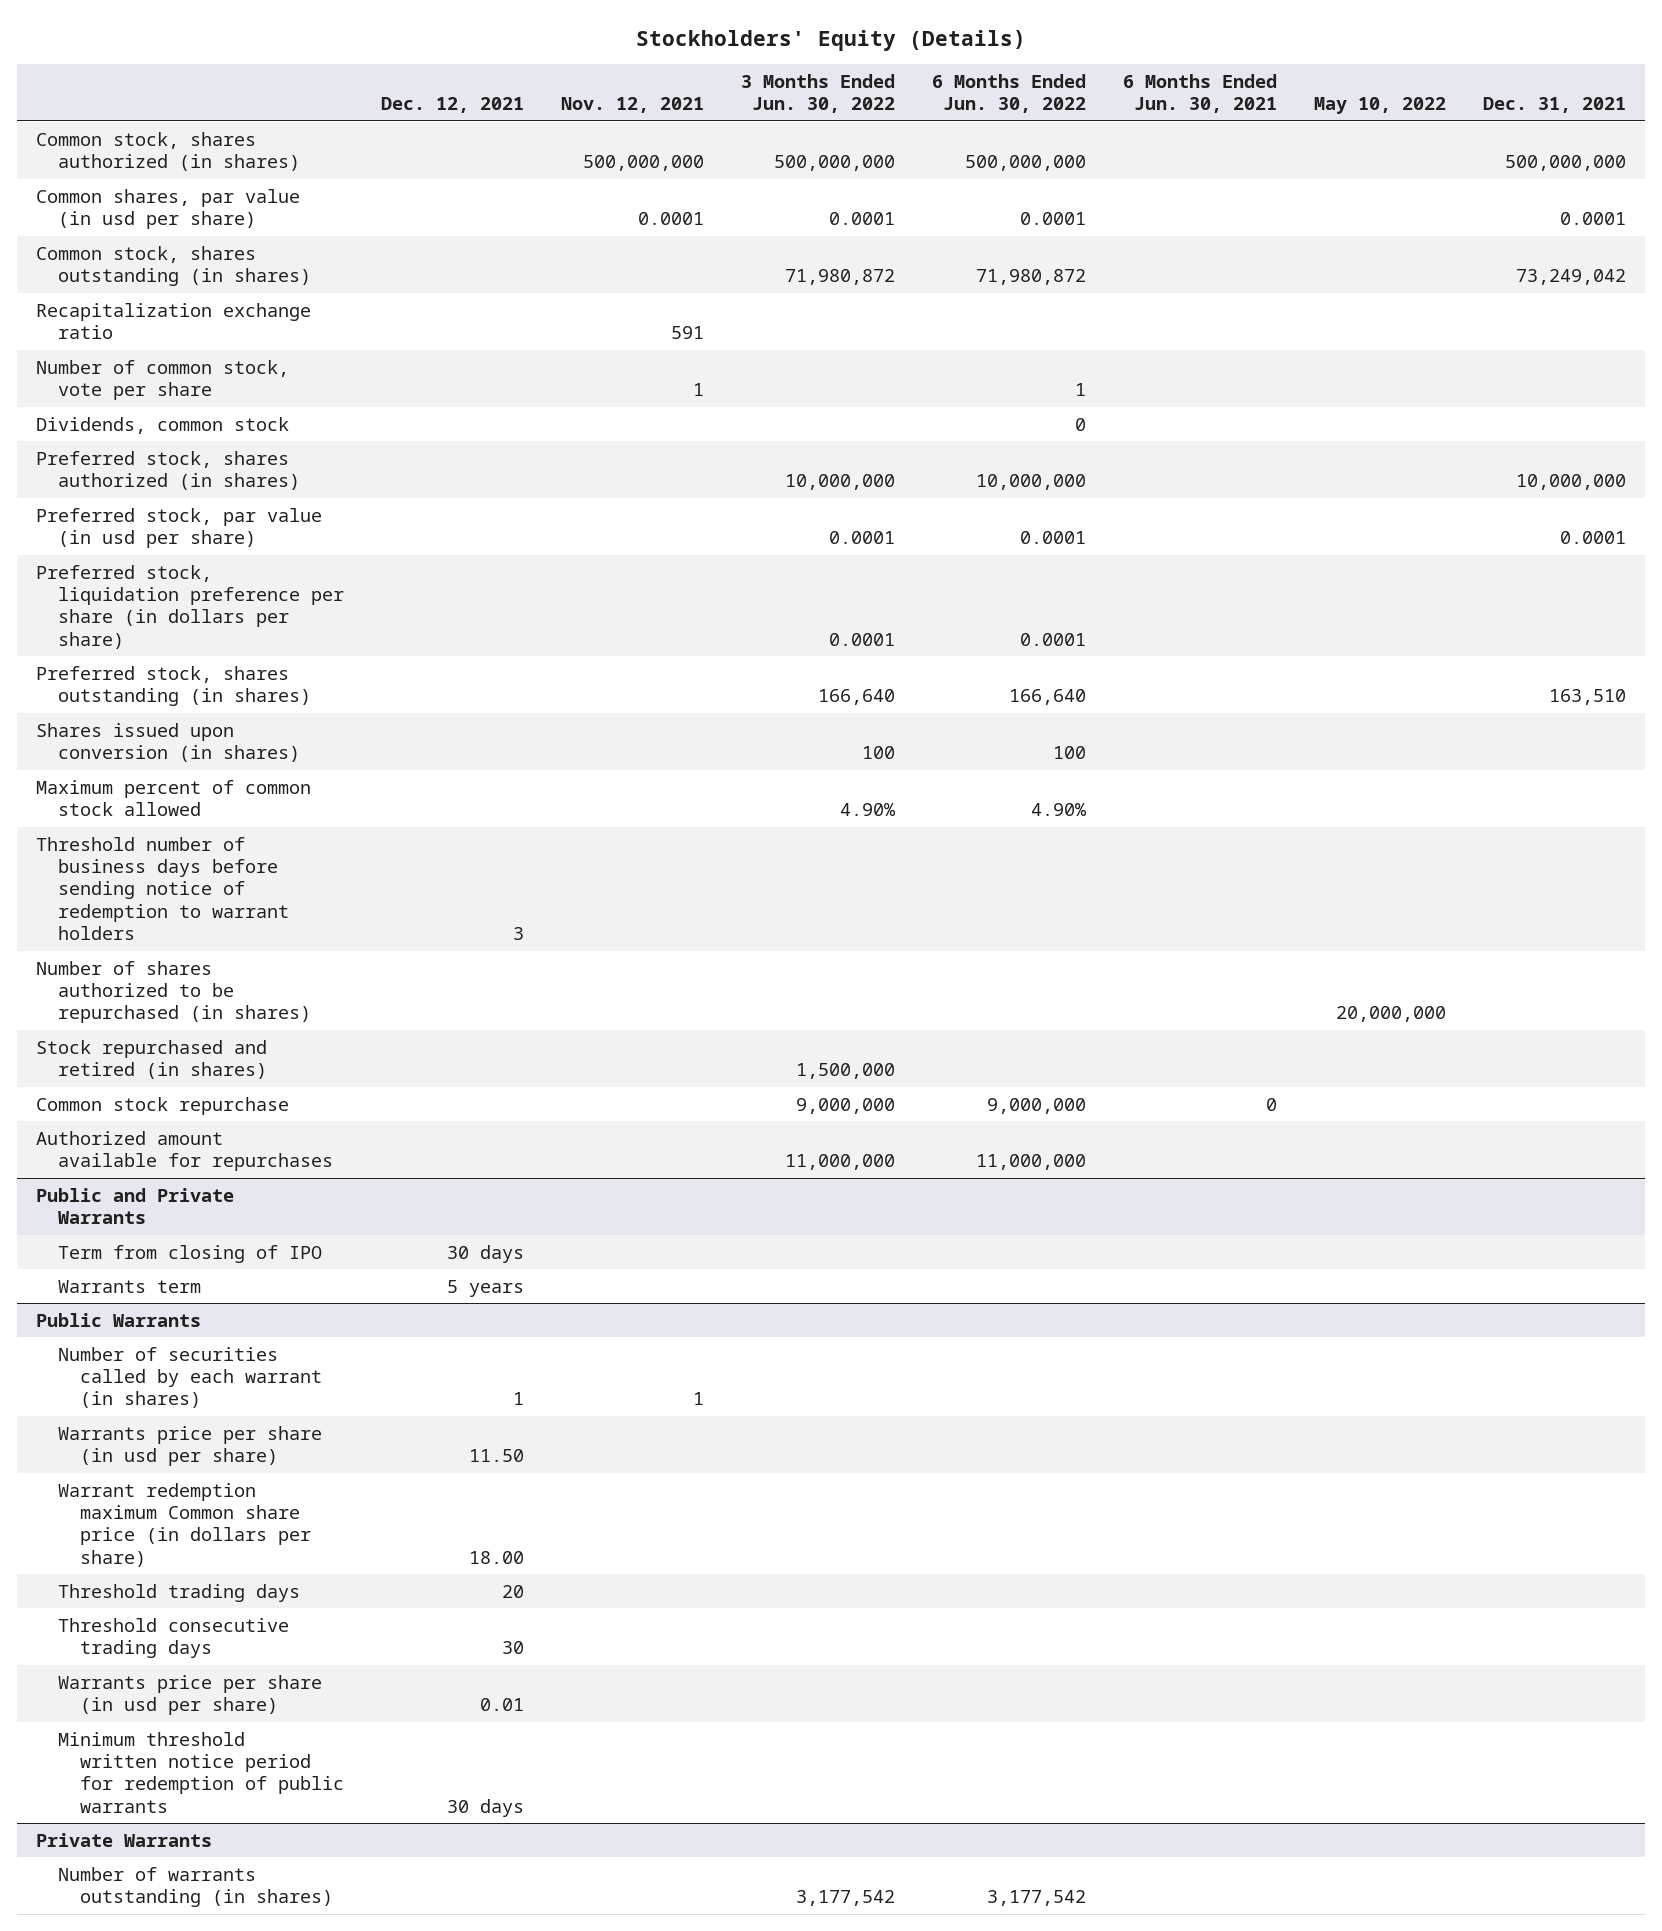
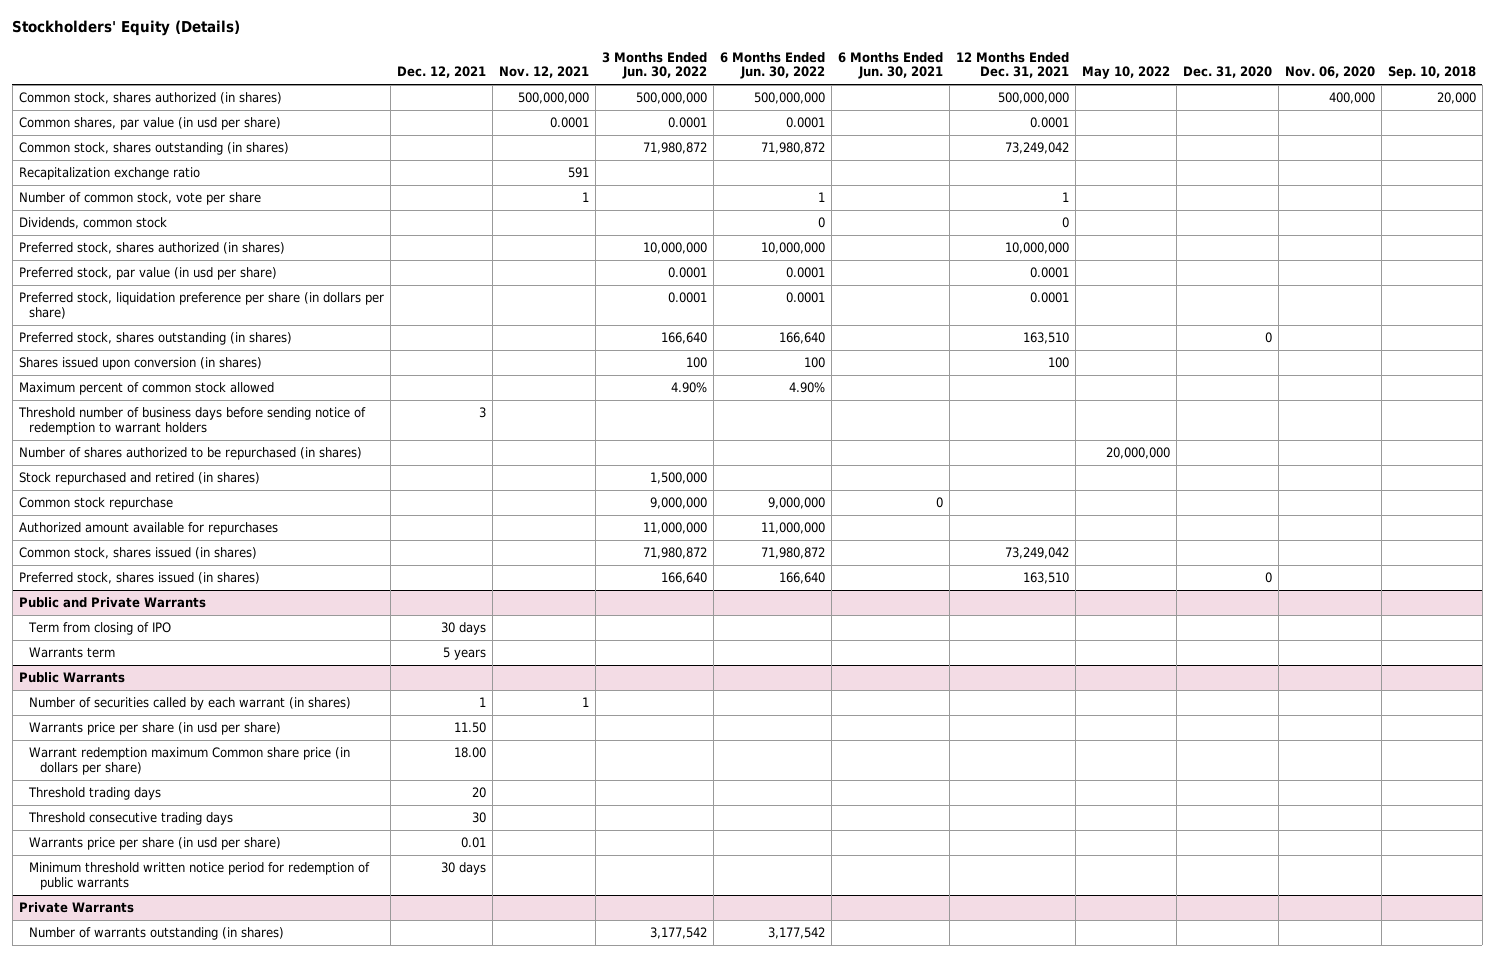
[1483,97,1627,114] Dec. 31, 2021 -> none
none -> [955,51,1069,79] 12 Months Ended Dec. 31, 2021
none -> [1182,66,1272,79] Dec. 31, 2020
none -> [1284,66,1375,79] Nov. 06, 2020
none -> [1387,66,1476,80] Sep. 10, 2018
none -> [18,547,257,560] Common stock, shares issued (in shares)
none -> [18,572,260,585] Preferred stock, shares issued (in shares)

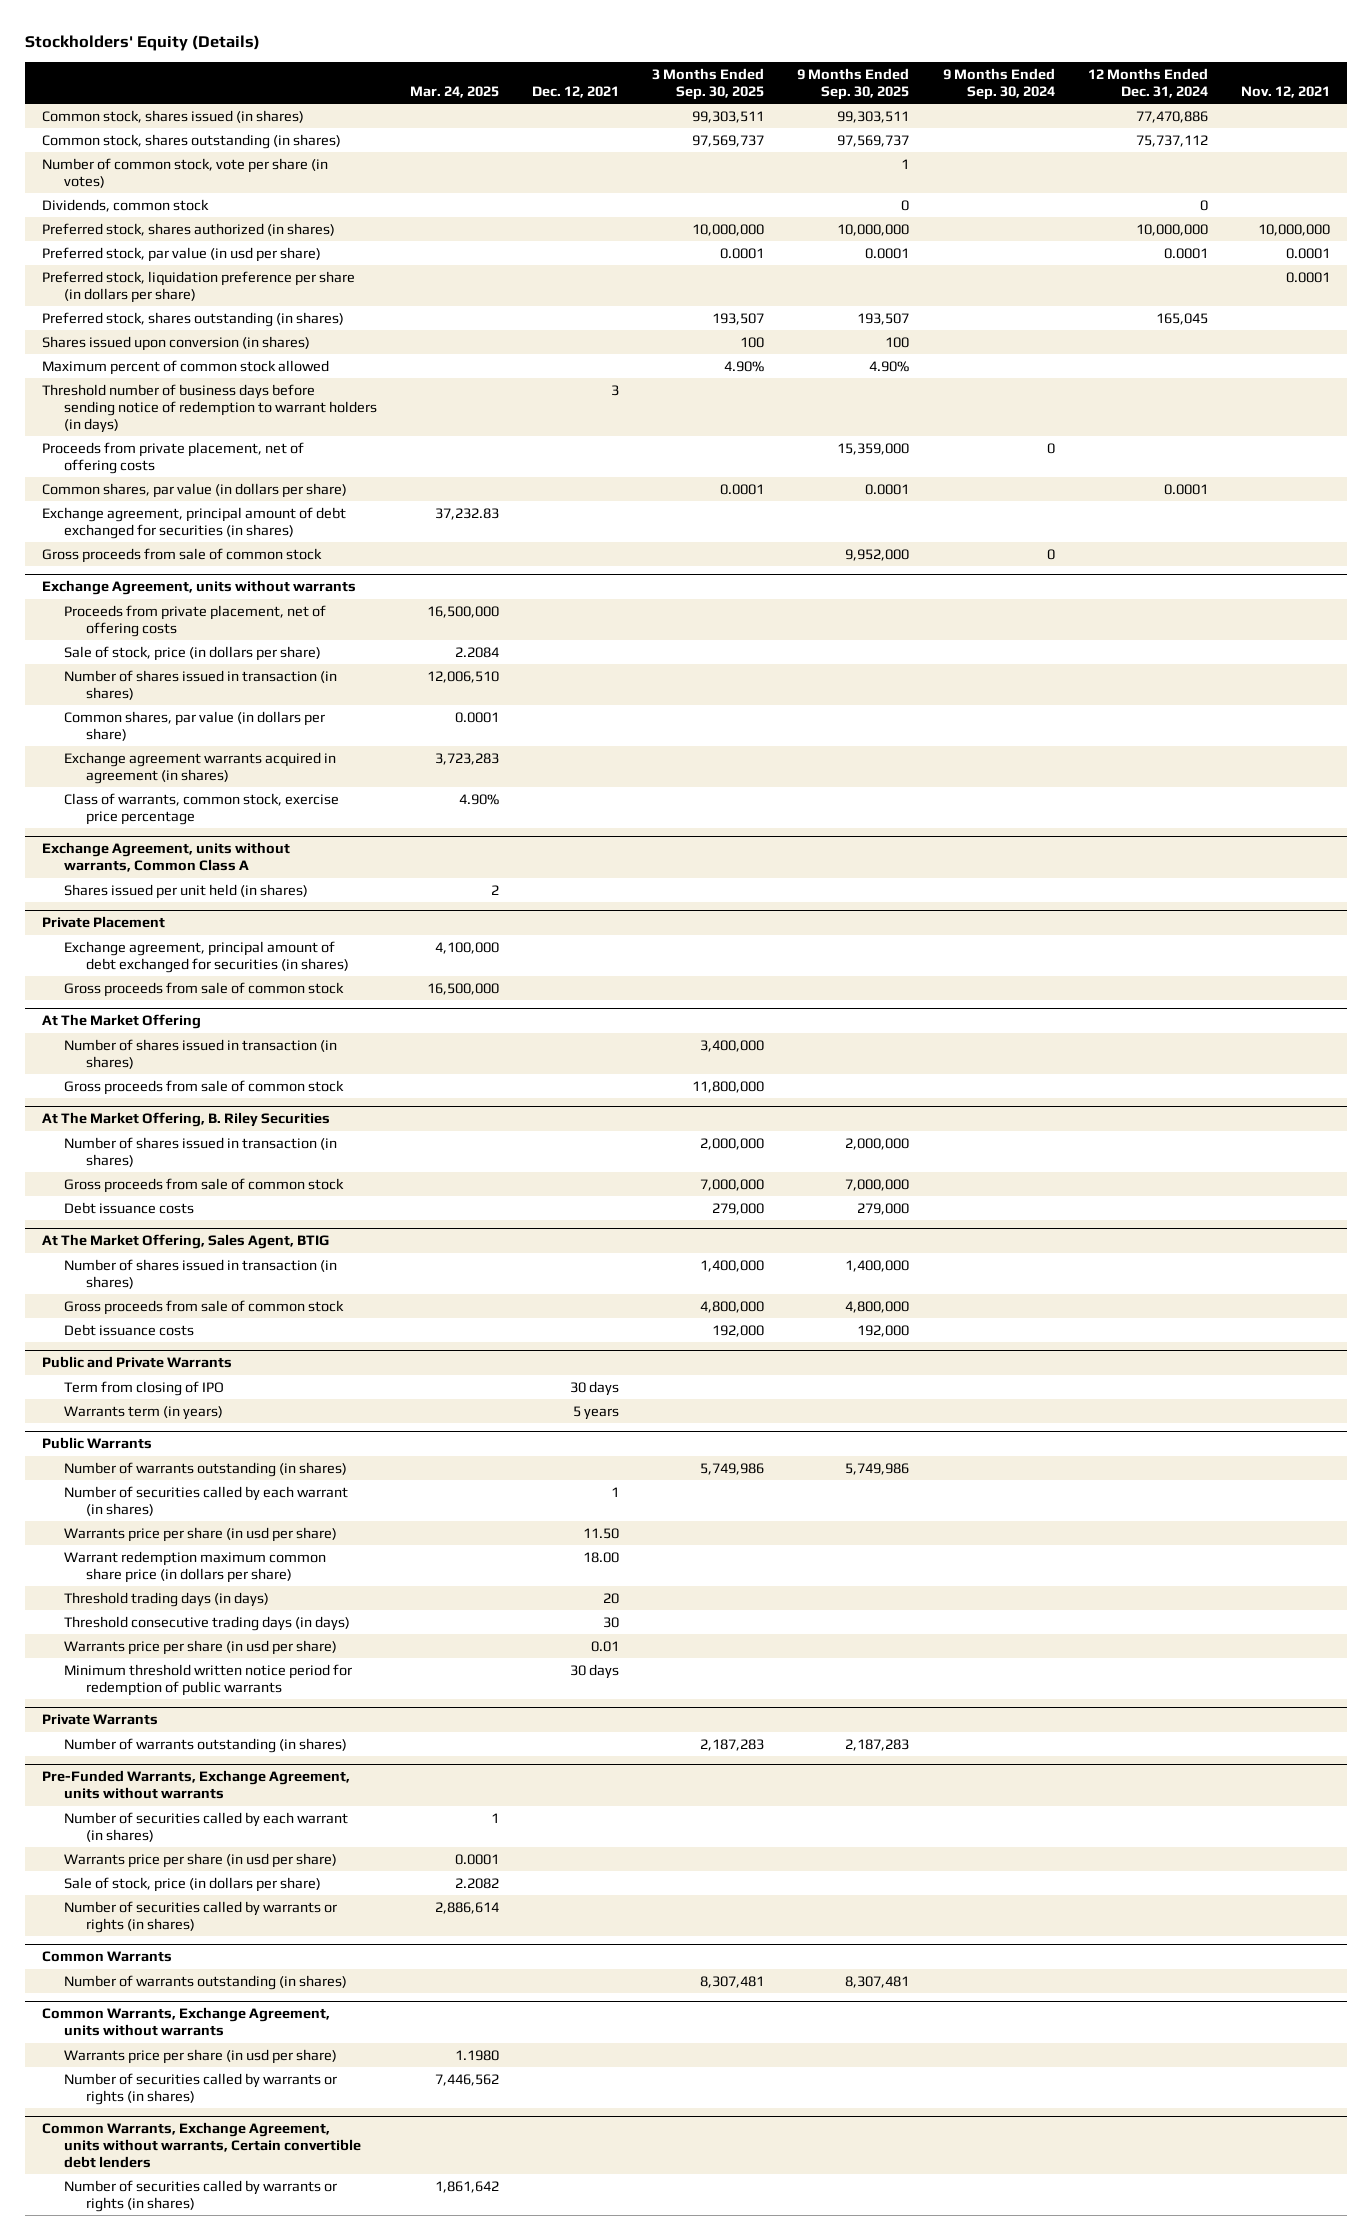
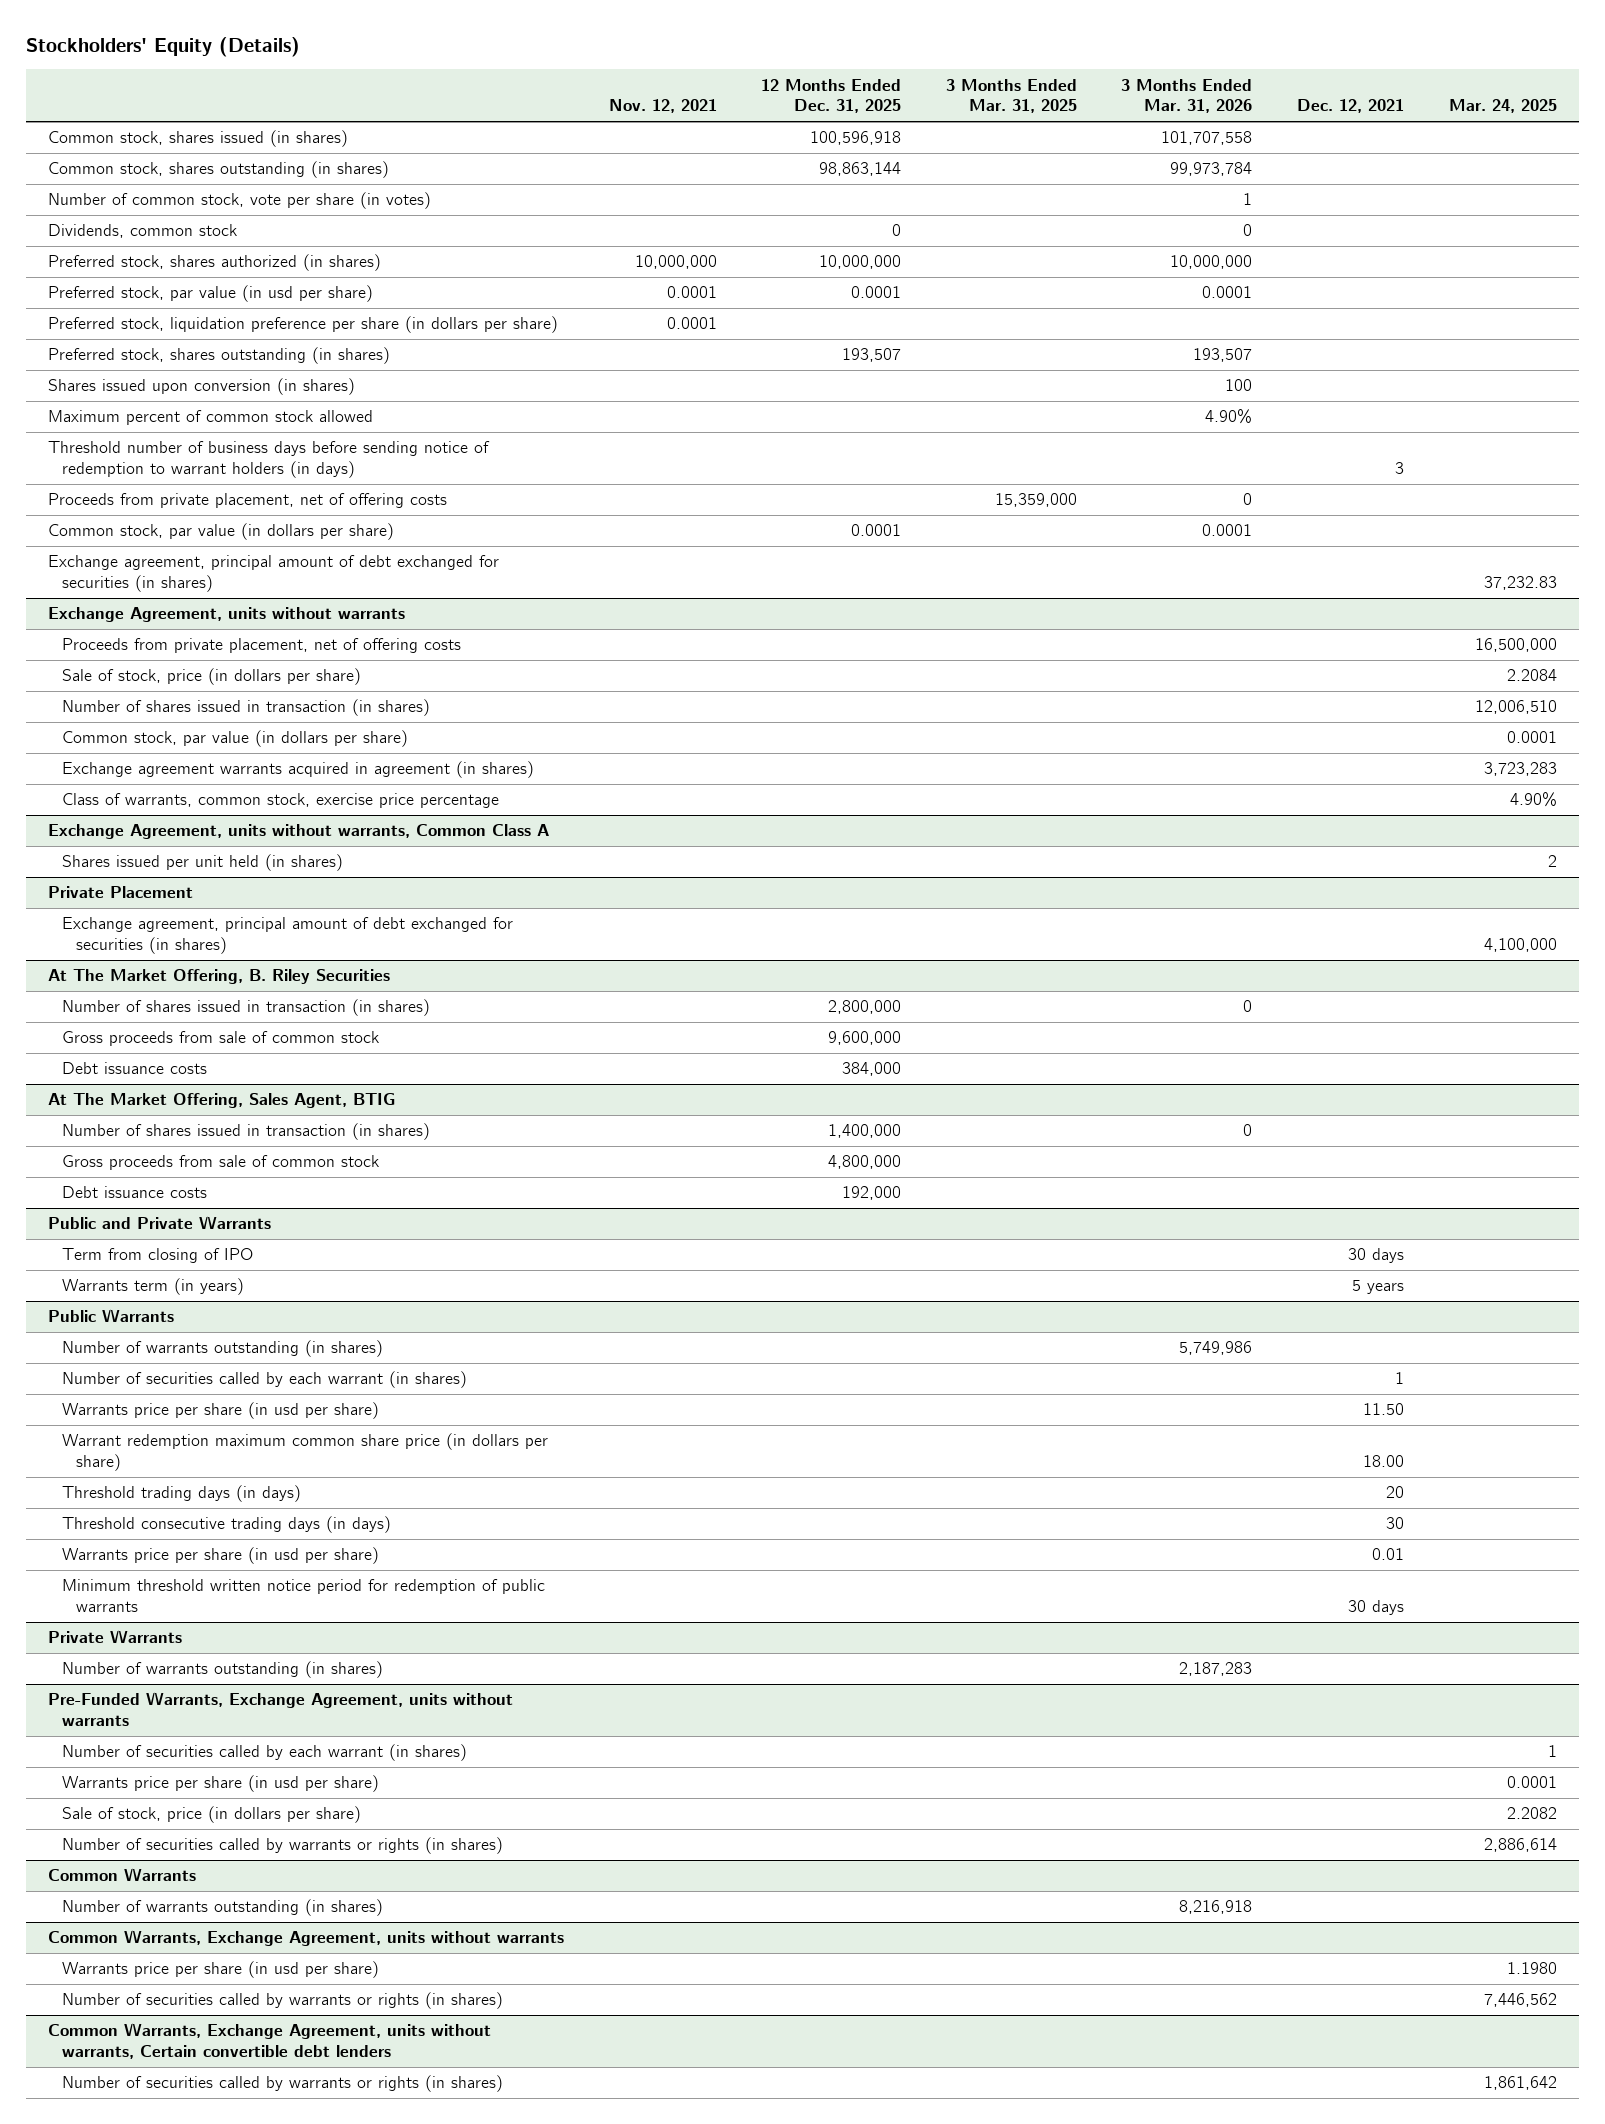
[652,67,765,100] 3 Months Ended Sep. 30, 2025 -> none
[797,67,910,100] 9 Months Ended Sep. 30, 2025 -> none
[942,67,1055,100] 9 Months Ended Sep. 30, 2024 -> none
[1087,67,1208,98] 12 Months Ended Dec. 31, 2024 -> none
none -> [761,78,902,114] 12 Months Ended Dec. 31, 2025
none -> [945,78,1077,114] 3 Months Ended Mar. 31, 2025
none -> [1121,78,1253,114] 3 Months Ended Mar. 31, 2026
[41,482,347,498] Common shares, par value (in dollars per share) -> [48,523,395,541] Common stock, par value (in dollars per share)
[41,547,322,563] Gross proceeds from sale of common stock -> none
[63,710,325,741] Common shares, par value (in dollars per share) -> [62,730,409,748] Common stock, par value (in dollars per share)
[63,981,344,997] Gross proceeds from sale of common stock -> none
[41,1014,201,1030] At The Market Offering -> none
[63,1038,337,1069] Number of shares issued in transaction (in shares) -> none
[63,1079,344,1095] Gross proceeds from sale of common stock -> none

